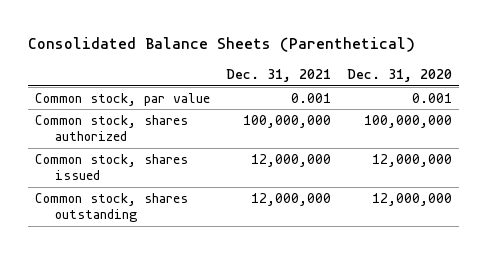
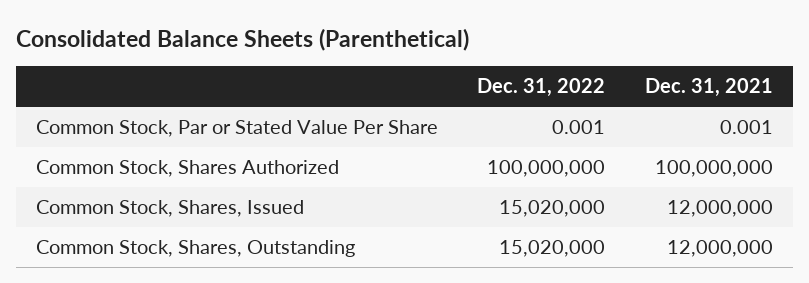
[346,69,452,83] Dec. 31, 2020 -> none
none -> [477,78,606,98] Dec. 31, 2022
[35,93,211,107] Common stock, par value -> [35,120,438,138] Common Stock, Par or Stated Value Per Share
[35,115,189,142] Common stock, shares authorized -> [35,160,339,178] Common Stock, Shares Authorized
[35,154,189,181] Common stock, shares issued -> [35,200,304,218] Common Stock, Shares, Issued
[35,193,189,223] Common stock, shares outstanding -> [35,240,355,258] Common Stock, Shares, Outstanding

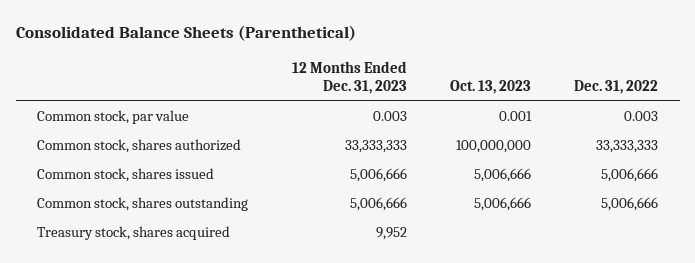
[644,78,773,98] Dec. 31, 2021 -> none
none -> [291,60,407,95] 12 Months Ended Dec. 31, 2023
none -> [449,80,531,95] Oct. 13, 2023
[35,120,438,138] Common Stock, Par or Stated Value Per Share -> [37,110,190,125] Common stock, par value
[552,120,606,135] 0.001 -> [624,111,659,122] 0.003
[35,160,339,178] Common Stock, Shares Authorized -> [37,139,242,154] Common stock, shares authorized
[487,160,606,178] 100,000,000 -> [596,140,659,154] 33,333,333
[35,200,304,218] Common Stock, Shares, Issued -> [37,168,215,183] Common stock, shares issued
[499,200,606,218] 15,020,000 -> [601,168,659,183] 5,006,666
[35,240,355,258] Common Stock, Shares, Outstanding -> [37,197,249,212] Common stock, shares outstanding
[499,240,606,258] 15,020,000 -> [601,197,659,212] 5,006,666
none -> [37,226,231,241] Treasury stock, shares acquired

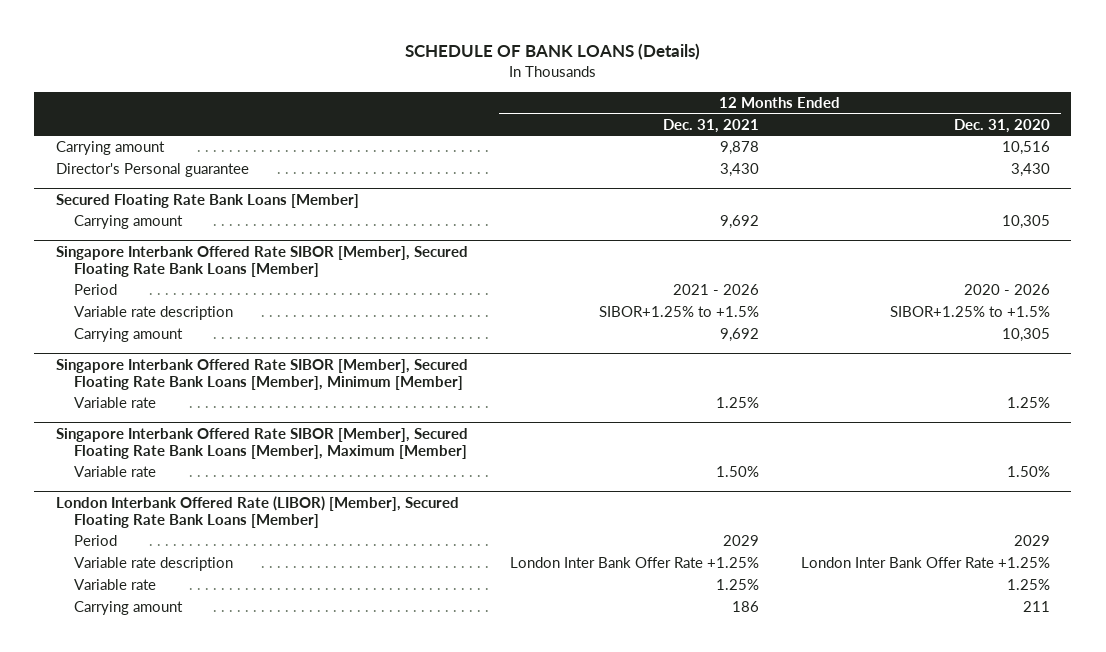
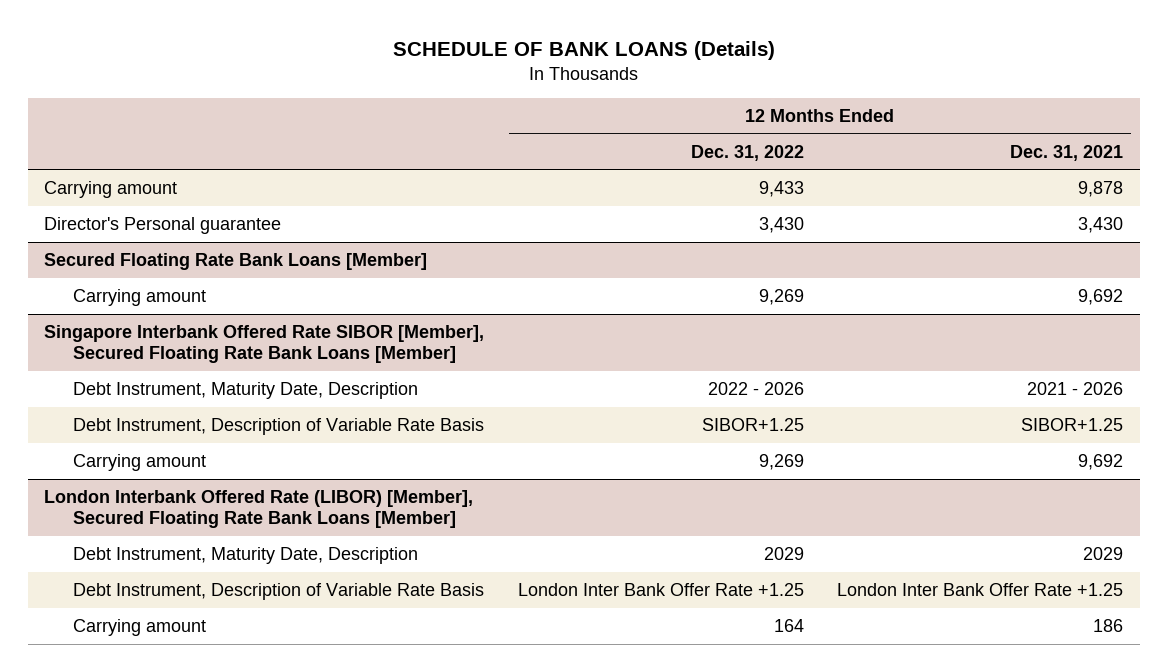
[954,118,1051,133] Dec. 31, 2020 -> none
none -> [690,144,804,161] Dec. 31, 2022
[74,284,118,296] Period -> [72,382,418,400] Debt Instrument, Maturity Date, Description
[74,306,234,321] Variable rate description -> [72,418,484,436] Debt Instrument, Description of Variable Rate Basis
[598,306,759,318] SIBOR+1.25% to +1.5% -> [1021,418,1124,432] SIBOR+1.25
[55,358,468,390] Singapore Interbank Offered Rate SIBOR [Member], Secured Floating Rate Bank Loans [Member], Minimum [Member] -> none
[74,397,157,409] Variable rate -> none
[55,427,468,459] Singapore Interbank Offered Rate SIBOR [Member], Secured Floating Rate Bank Loans [Member], Maximum [Member] -> none
[74,466,157,478] Variable rate -> none
[74,579,157,591] Variable rate -> none
[74,535,118,547] Period -> [72,547,418,565] Debt Instrument, Maturity Date, Description
[74,557,234,572] Variable rate description -> [72,583,484,601] Debt Instrument, Description of Variable Rate Basis
[509,557,759,569] London Inter Bank Offer Rate +1.25% -> [837,583,1124,597] London Inter Bank Offer Rate +1.25

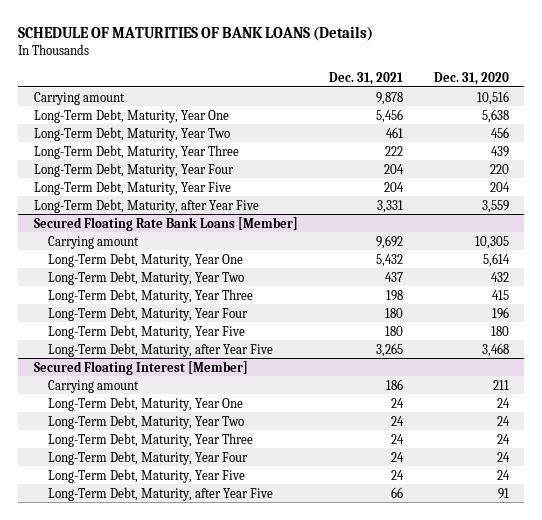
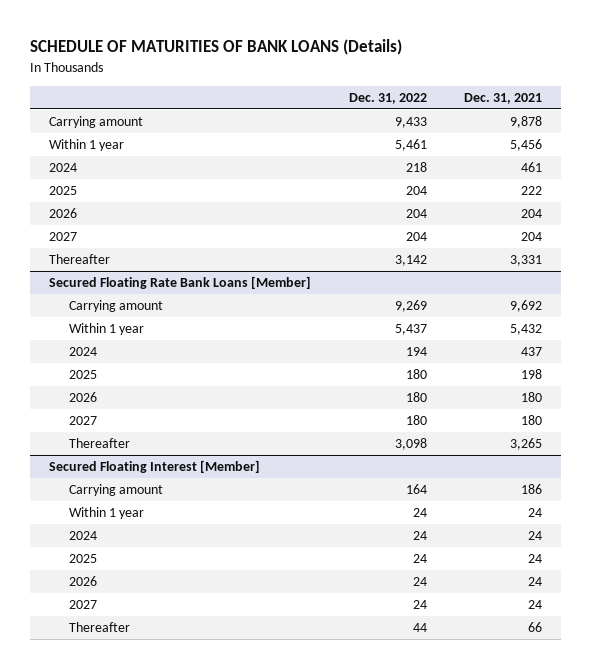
[433,71,509,85] Dec. 31, 2020 -> none
none -> [348,92,427,104] Dec. 31, 2022
[33,108,229,123] Long-Term Debt, Maturity, Year One -> [49,139,125,152] Within 1 year
[33,126,230,141] Long-Term Debt, Maturity, Year Two -> [49,163,78,173] 2024
[33,144,239,159] Long-Term Debt, Maturity, Year Three -> [49,186,78,196] 2025
[33,162,234,177] Long-Term Debt, Maturity, Year Four -> [49,208,78,219] 2026
[33,180,231,195] Long-Term Debt, Maturity, Year Five -> [49,232,78,242] 2027
[33,198,259,213] Long-Term Debt, Maturity, after Year Five -> [49,254,111,265] Thereafter
[48,252,244,267] Long-Term Debt, Maturity, Year One -> [69,323,145,336] Within 1 year
[48,270,245,285] Long-Term Debt, Maturity, Year Two -> [69,347,98,357] 2024
[48,288,254,303] Long-Term Debt, Maturity, Year Three -> [69,370,98,380] 2025
[48,306,249,321] Long-Term Debt, Maturity, Year Four -> [69,392,98,403] 2026
[48,324,246,339] Long-Term Debt, Maturity, Year Five -> [69,416,98,426] 2027
[48,342,274,357] Long-Term Debt, Maturity, after Year Five -> [69,438,131,449] Thereafter
[48,396,244,411] Long-Term Debt, Maturity, Year One -> [69,507,145,520] Within 1 year
[48,414,245,429] Long-Term Debt, Maturity, Year Two -> [69,531,98,541] 2024
[48,432,254,447] Long-Term Debt, Maturity, Year Three -> [69,554,98,564] 2025
[48,450,249,465] Long-Term Debt, Maturity, Year Four -> [69,576,98,587] 2026
[48,468,246,483] Long-Term Debt, Maturity, Year Five -> [69,600,98,610] 2027
[48,486,274,501] Long-Term Debt, Maturity, after Year Five -> [69,622,131,633] Thereafter

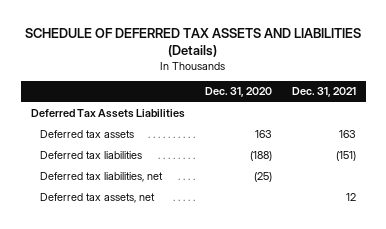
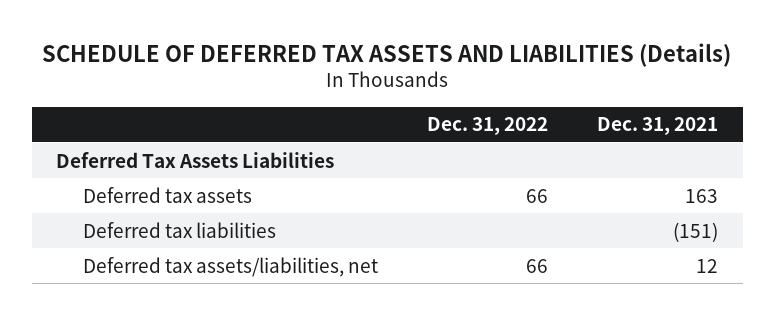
[204,87,272,98] Dec. 31, 2020 -> none
none -> [427,117,549,136] Dec. 31, 2022
[40,172,164,183] Deferred tax liabilities, net -> none
[40,193,156,204] Deferred tax assets, net -> [82,256,378,277] Deferred tax assets/liabilities, net

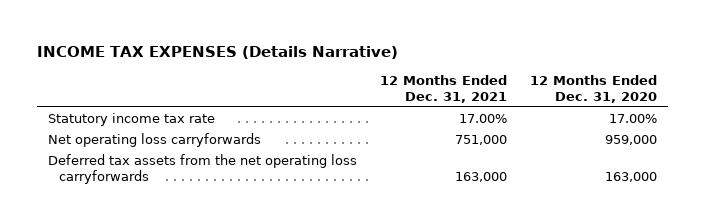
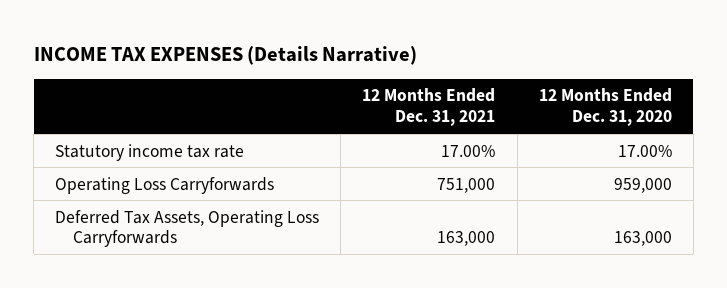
[48,133,262,148] Net operating loss carryforwards -> [55,176,275,194] Operating Loss Carryforwards
[48,154,358,185] Deferred tax assets from the net operating loss carryforwards -> [55,209,320,248] Deferred Tax Assets, Operating Loss Carryforwards

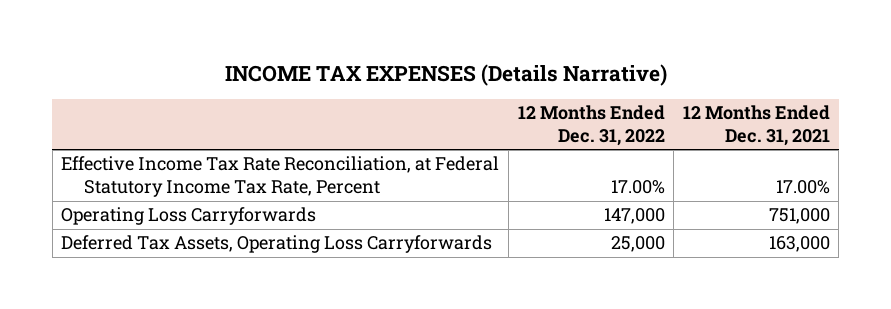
[538,88,672,127] 12 Months Ended Dec. 31, 2020 -> none
none -> [517,104,665,146] 12 Months Ended Dec. 31, 2022
[55,143,245,161] Statutory income tax rate -> [61,156,500,198] Effective Income Tax Rate Reconciliation, at Federal Statutory Income Tax Rate, Percent

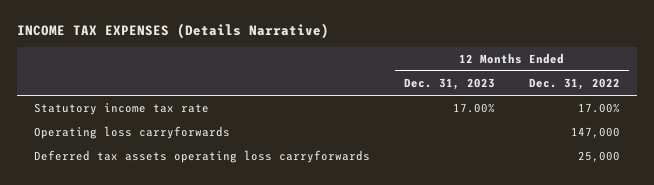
[682,104,830,146] 12 Months Ended Dec. 31, 2021 -> none
none -> [403,78,495,91] Dec. 31, 2023
[61,156,500,198] Effective Income Tax Rate Reconciliation, at Federal Statutory Income Tax Rate, Percent -> [33,103,209,116] Statutory income tax rate
[61,207,317,226] Operating Loss Carryforwards -> [33,126,230,140] Operating loss carryforwards
[61,235,493,254] Deferred Tax Assets, Operating Loss Carryforwards -> [33,150,370,164] Deferred tax assets operating loss carryforwards

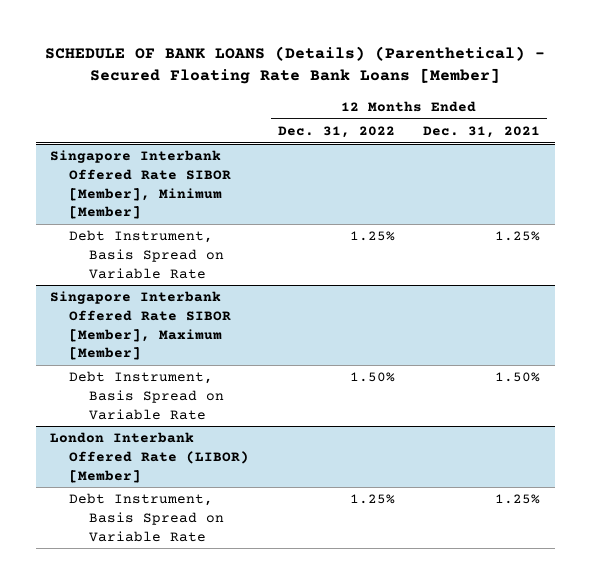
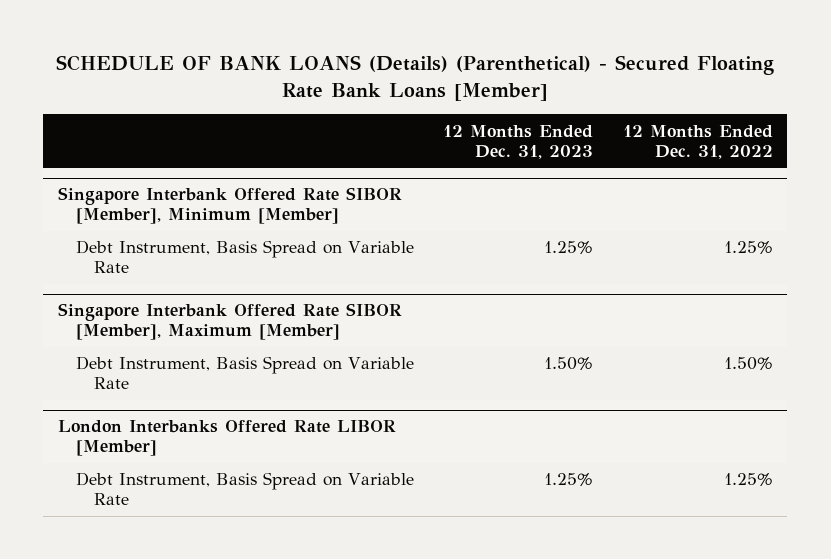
[423,126,541,139] Dec. 31, 2021 -> none
none -> [443,124,594,159] 12 Months Ended Dec. 31, 2023
[49,432,250,483] London Interbank Offered Rate (LIBOR) [Member] -> [58,420,397,457] London Interbanks Offered Rate LIBOR [Member]

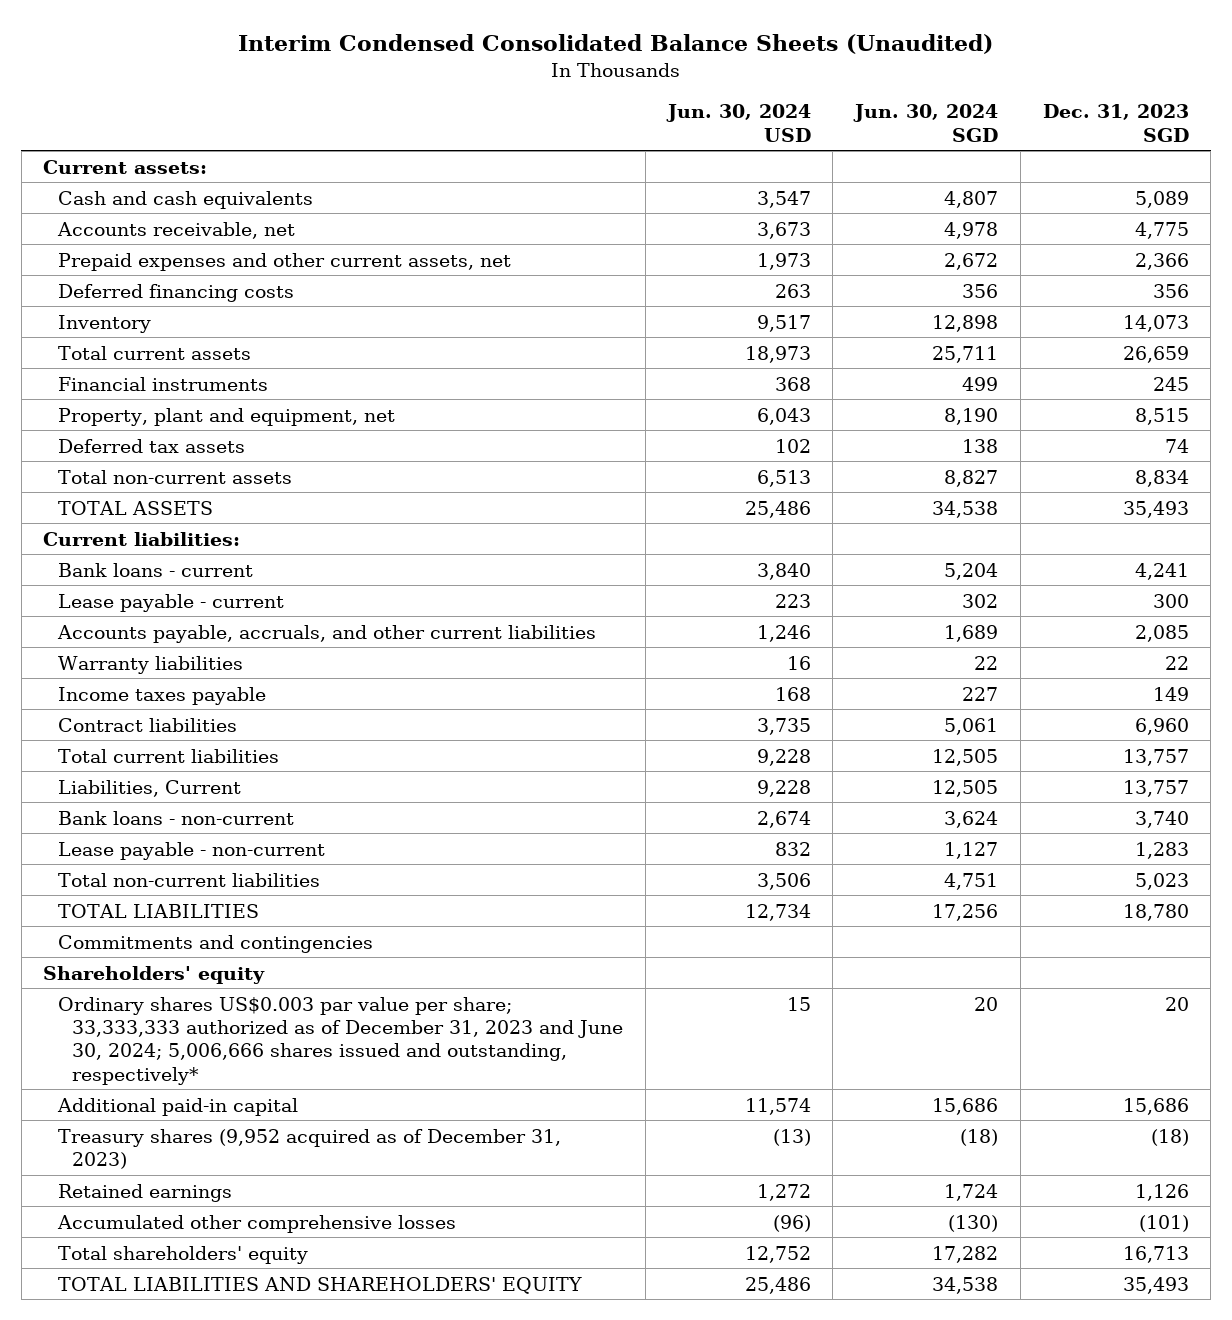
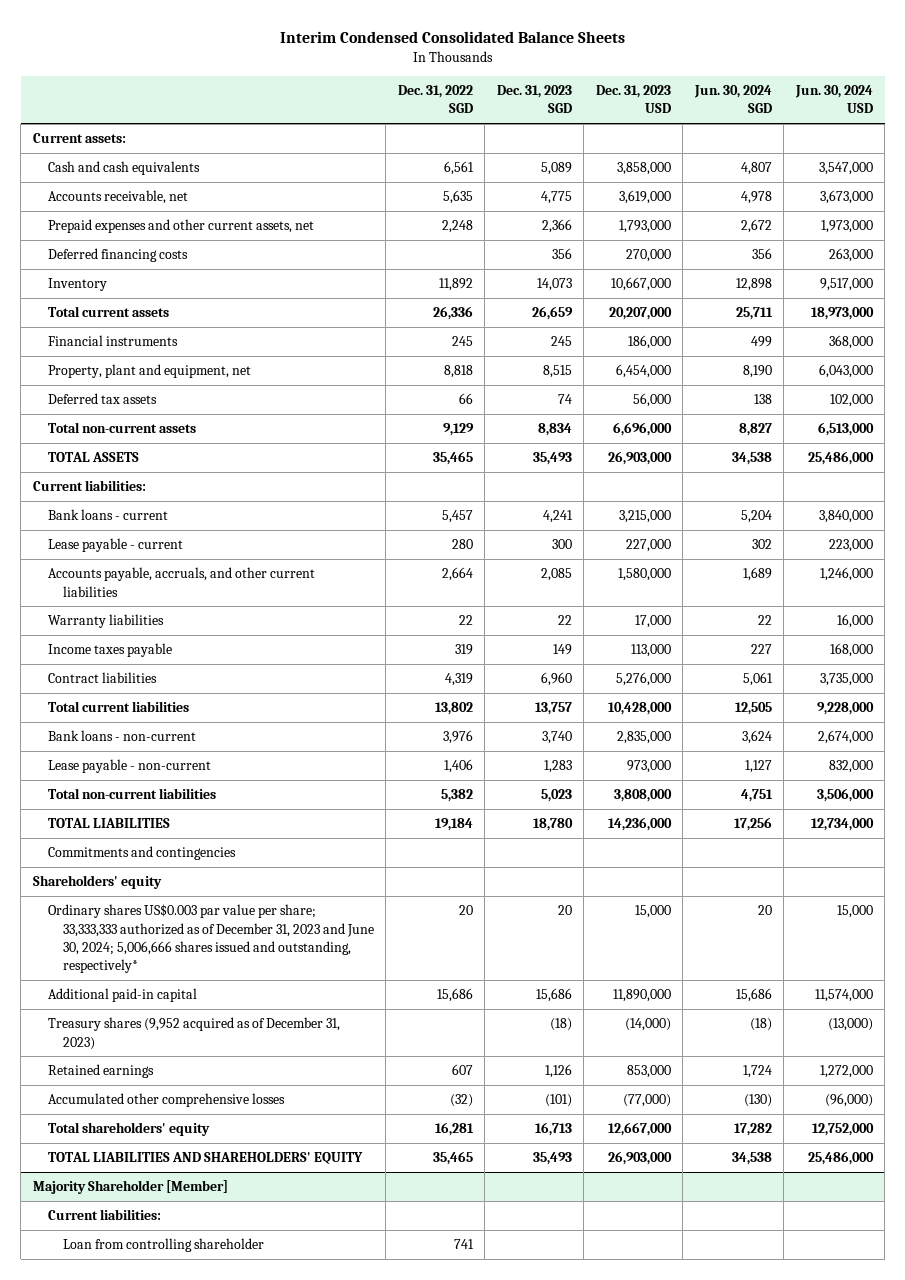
[238,33,994,54] Interim Condensed Consolidated Balance Sheets (Unaudited) -> [279,30,625,43] Interim Condensed Consolidated Balance Sheets
none -> [397,85,473,114] Dec. 31, 2022 SGD
none -> [595,85,671,114] Dec. 31, 2023 USD
[756,190,811,208] 3,547 -> [818,162,873,176] 3,547,000
[756,221,811,239] 3,673 -> [819,190,873,205] 3,673,000
[756,252,811,270] 1,973 -> [820,220,873,234] 1,973,000
[774,283,811,298] 263 -> [828,248,873,263] 263,000
[756,314,811,332] 9,517 -> [819,278,873,292] 9,517,000
[744,345,811,363] 18,973 -> [810,307,874,321] 18,973,000
[774,376,811,391] 368 -> [828,335,873,350] 368,000
[756,407,811,425] 6,043 -> [818,364,873,379] 6,043,000
[774,438,811,453] 102 -> [829,394,873,408] 102,000
[756,469,811,487] 6,513 -> [817,422,874,437] 6,513,000
[744,500,811,518] 25,486 -> [807,451,874,466] 25,486,000
[57,779,241,797] Liabilities, Current -> none
[756,562,811,580] 3,840 -> [818,510,873,524] 3,840,000
[774,593,811,608] 223 -> [828,539,873,553] 223,000
[756,624,811,642] 1,246 -> [819,567,873,582] 1,246,000
[786,655,811,670] 16 -> [836,614,873,629] 16,000
[774,686,811,701] 168 -> [829,643,873,658] 168,000
[756,717,811,735] 3,735 -> [819,673,873,687] 3,735,000
[756,748,811,766] 9,228 -> [816,702,874,716] 9,228,000
[756,810,811,828] 2,674 -> [817,730,873,745] 2,674,000
[774,841,811,856] 832 -> [828,760,873,774] 832,000
[756,872,811,890] 3,506 -> [816,788,874,803] 3,506,000
[744,903,811,921] 12,734 -> [810,818,874,832] 12,734,000
[786,996,811,1011] 15 -> [836,905,873,919] 15,000
[744,1097,811,1115] 11,574 -> [814,989,873,1003] 11,574,000
[772,1128,811,1146] (13) -> [827,1018,873,1032] (13,000)
[756,1183,811,1201] 1,272 -> [819,1065,873,1079] 1,272,000
[772,1214,811,1232] (96) -> [824,1093,873,1108] (96,000)
[744,1245,811,1263] 12,752 -> [811,1123,874,1137] 12,752,000
[744,1276,811,1294] 25,486 -> [807,1151,874,1166] 25,486,000
none -> [32,1180,228,1195] Majority Shareholder [Member]
none -> [47,1209,161,1221] Current liabilities:
none -> [62,1238,264,1253] Loan from controlling shareholder

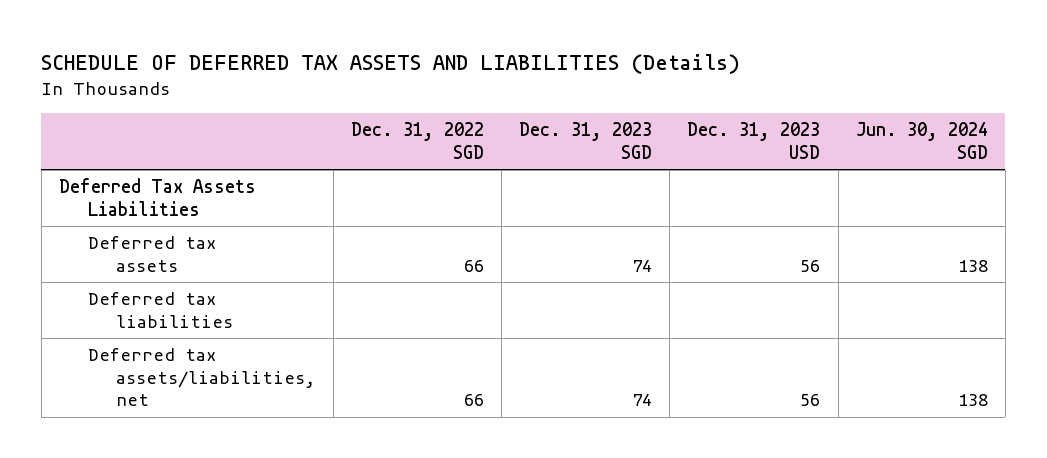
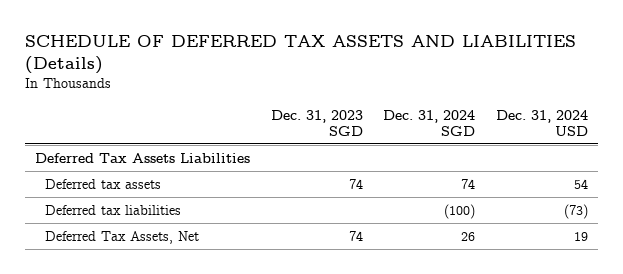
[350,122,484,159] Dec. 31, 2022 SGD -> none
[687,122,821,159] Dec. 31, 2023 USD -> none
[855,122,988,159] Jun. 30, 2024 SGD -> none
none -> [383,109,476,136] Dec. 31, 2024 SGD
none -> [496,109,589,136] Dec. 31, 2024 USD
[87,348,316,407] Deferred tax assets/liabilities, net -> [44,230,199,244] Deferred Tax Assets, Net

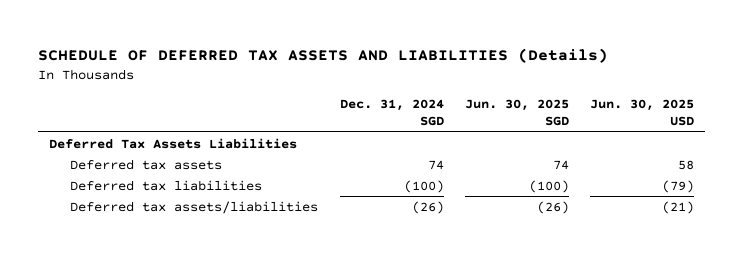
[270,109,363,136] Dec. 31, 2023 SGD -> none
[496,109,589,136] Dec. 31, 2024 USD -> none
none -> [464,99,569,127] Jun. 30, 2025 SGD
none -> [590,99,695,127] Jun. 30, 2025 USD
[44,230,199,244] Deferred Tax Assets, Net -> [70,200,319,214] Deferred tax assets/liabilities
[461,231,476,241] 26 -> [411,200,444,214] (26)

